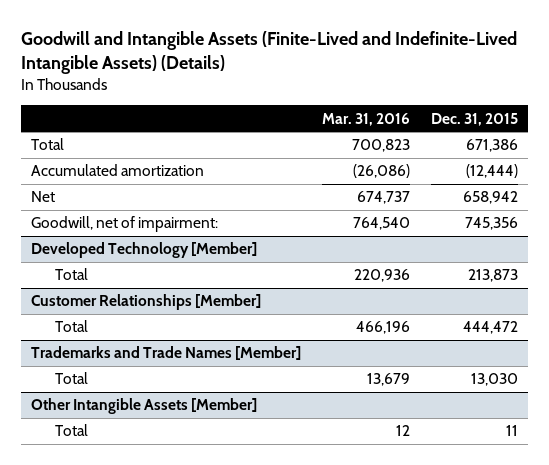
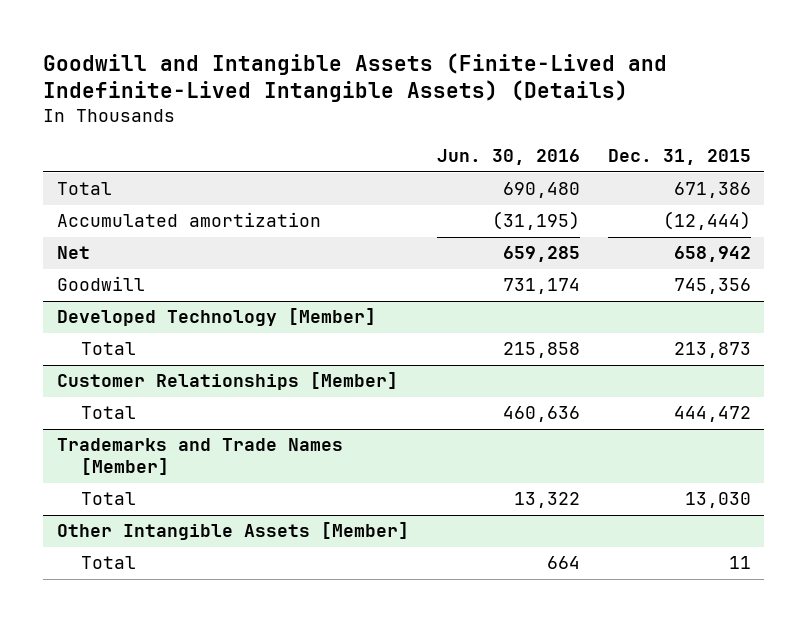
[322,112,411,126] Mar. 31, 2016 -> none
none -> [436,149,580,166] Jun. 30, 2016
[31,216,219,233] Goodwill, net of impairment: -> [57,276,146,292] Goodwill

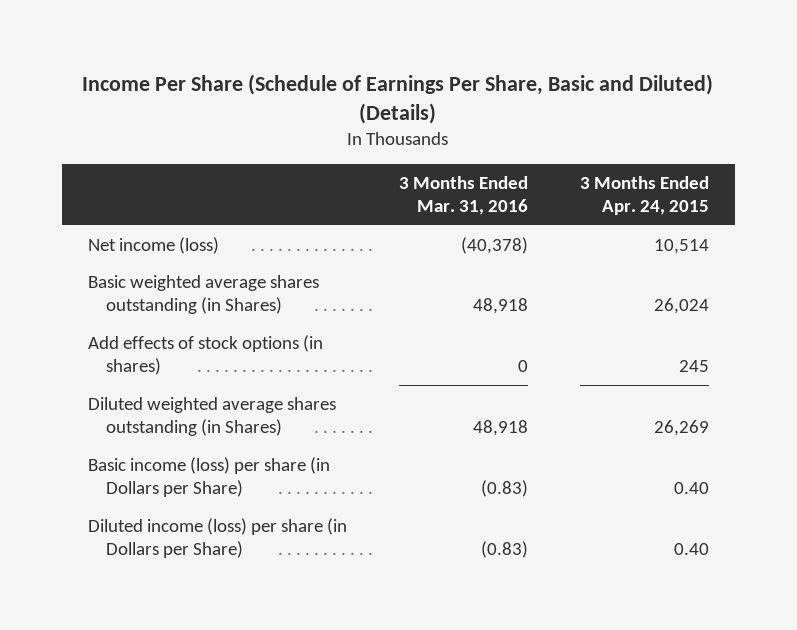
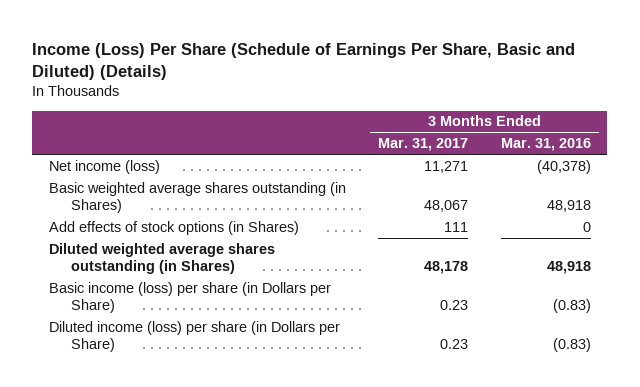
[82,73,714,124] Income Per Share (Schedule of Earnings Per Share, Basic and Diluted) (Details) -> [32,42,576,80] Income (Loss) Per Share (Schedule of Earnings Per Share, Basic and Diluted) (Details)
[579,175,709,216] 3 Months Ended Apr. 24, 2015 -> none
none -> [378,138,469,152] Mar. 31, 2017
[87,334,323,376] Add effects of stock options (in shares) -> [48,220,299,235] Add effects of stock options (in Shares)

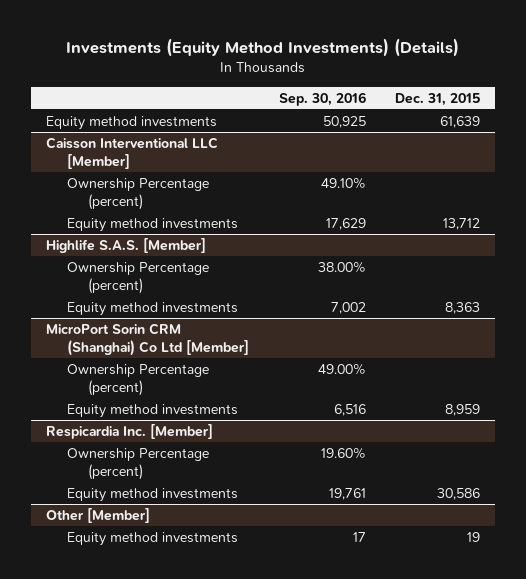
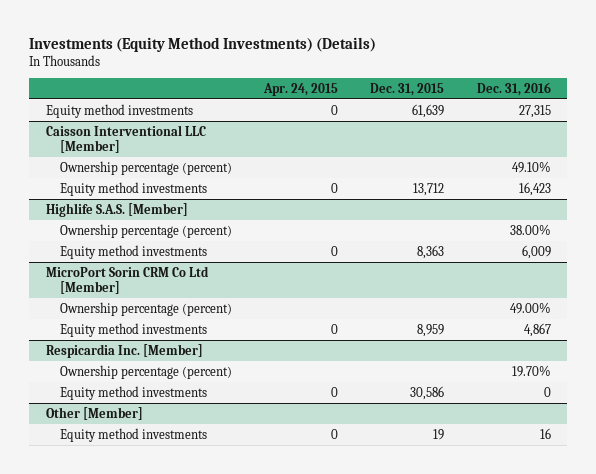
[278,91,366,106] Sep. 30, 2016 -> none
none -> [263,82,339,96] Apr. 24, 2015
none -> [476,81,551,96] Dec. 31, 2016
[66,177,209,210] Ownership Percentage (percent) -> [59,160,232,175] Ownership percentage (percent)
[66,261,209,294] Ownership Percentage (percent) -> [59,223,232,238] Ownership percentage (percent)
[45,322,249,356] MicroPort Sorin CRM (Shanghai) Co Ltd [Member] -> [45,265,209,295] MicroPort Sorin CRM Co Ltd [Member]
[66,363,209,396] Ownership Percentage (percent) -> [59,301,232,316] Ownership percentage (percent)
[66,447,209,480] Ownership Percentage (percent) -> [59,364,232,379] Ownership percentage (percent)

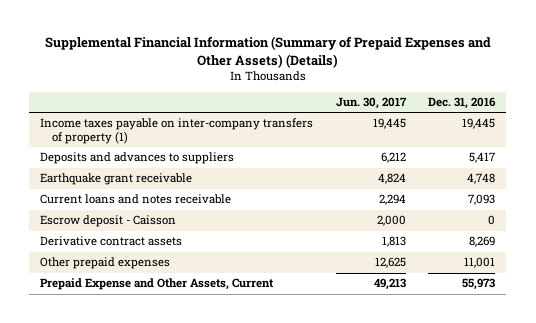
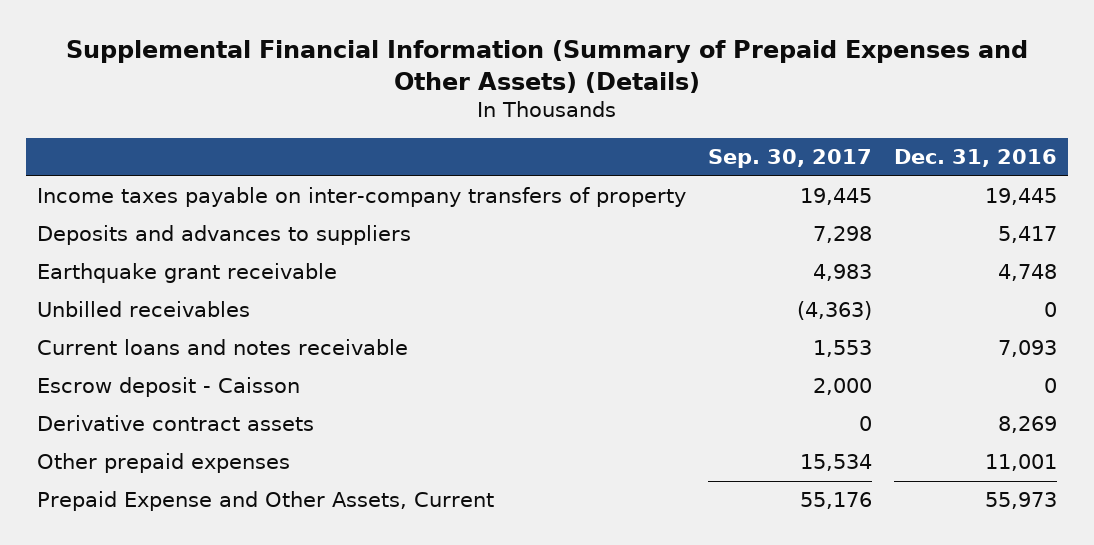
[335,96,407,109] Jun. 30, 2017 -> none
none -> [707,149,872,169] Sep. 30, 2017
[40,118,314,145] Income taxes payable on inter-company transfers of property (1) -> [37,187,687,208] Income taxes payable on inter-company transfers of property
none -> [37,301,251,318] Unbilled receivables

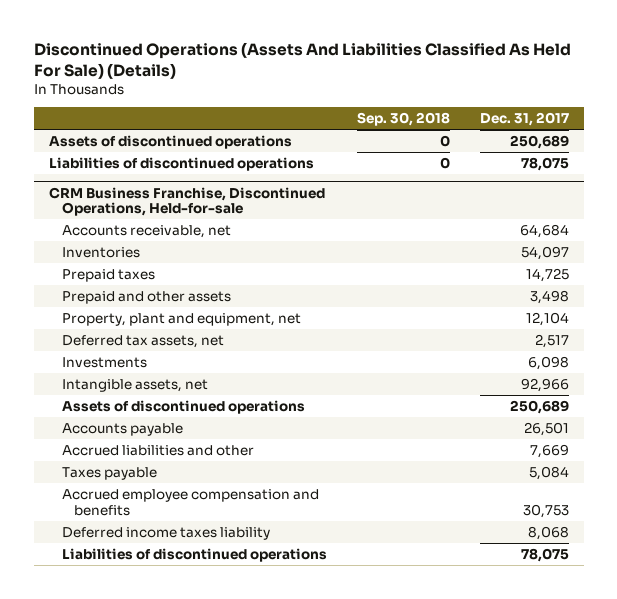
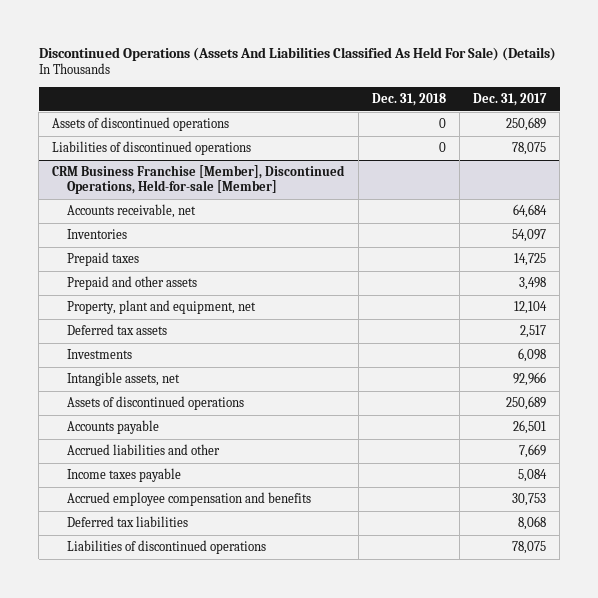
[356,112,450,127] Sep. 30, 2018 -> none
none -> [371,93,446,107] Dec. 31, 2018
[48,186,325,217] CRM Business Franchise, Discontinued Operations, Held-for-sale -> [52,165,346,195] CRM Business Franchise [Member], Discontinued Operations, Held-for-sale [Member]
[61,334,224,348] Deferred tax assets, net -> [66,324,167,336] Deferred tax assets
[61,466,157,480] Taxes payable -> [66,468,181,483] Income taxes payable
[61,526,270,540] Deferred income taxes liability -> [66,516,188,528] Deferred tax liabilities

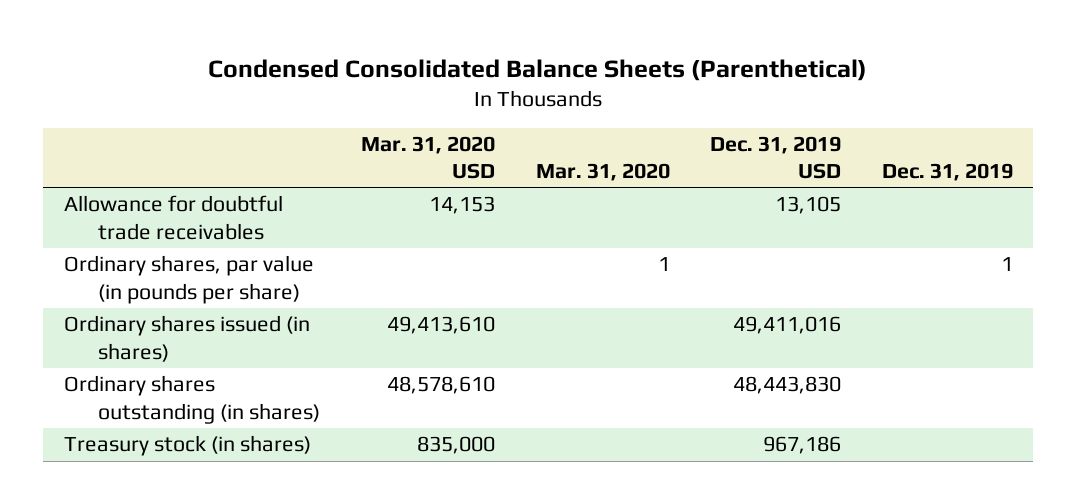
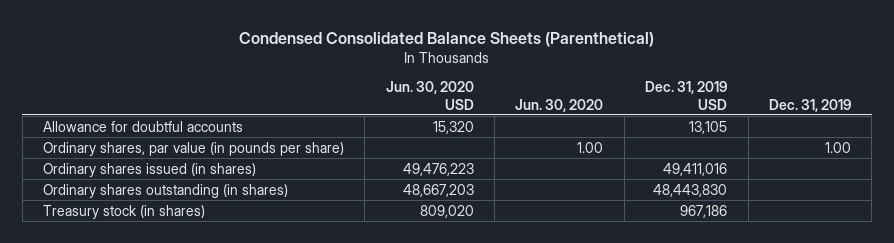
[360,135,495,180] Mar. 31, 2020 USD -> none
[535,163,670,182] Mar. 31, 2020 -> none
none -> [385,81,474,110] Jun. 30, 2020 USD
none -> [515,98,604,112] Jun. 30, 2020
[63,195,283,240] Allowance for doubtful trade receivables -> [42,120,243,132] Allowance for doubtful accounts
[1001,257,1014,272] 1 -> [824,141,851,153] 1.00

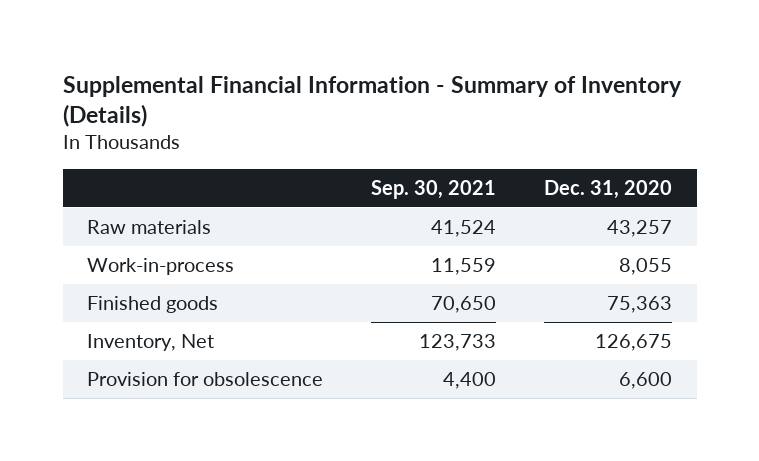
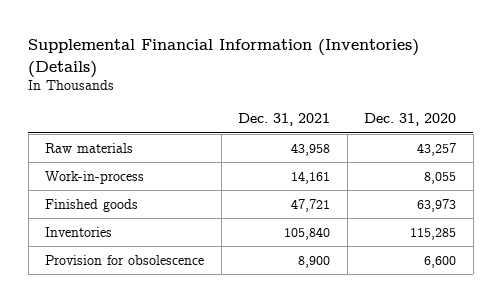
[62,75,682,128] Supplemental Financial Information - Summary of Inventory (Details) -> [28,38,420,78] Supplemental Financial Information (Inventories) (Details)
[371,179,497,199] Sep. 30, 2021 -> none
none -> [238,113,331,127] Dec. 31, 2021
[86,333,214,351] Inventory, Net -> none
[607,295,673,313] 75,363 -> [417,198,457,212] 63,973
none -> [45,226,113,237] Inventories

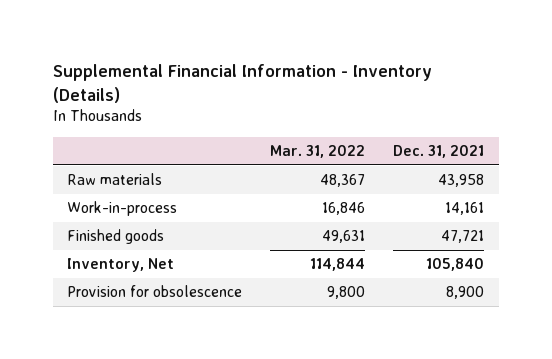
[28,38,420,78] Supplemental Financial Information (Inventories) (Details) -> [53,63,433,103] Supplemental Financial Information - Inventory (Details)
[364,113,457,127] Dec. 31, 2020 -> none
none -> [270,145,366,159] Mar. 31, 2022
[45,226,113,237] Inventories -> [67,258,175,273] Inventory, Net

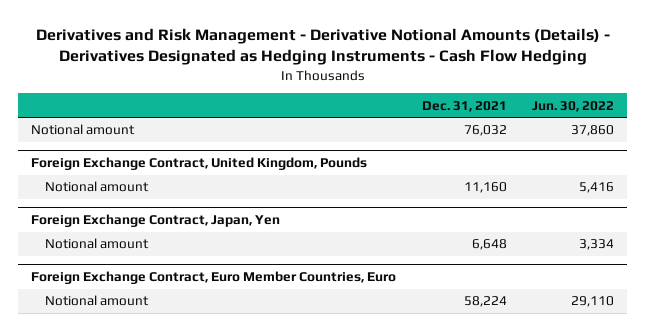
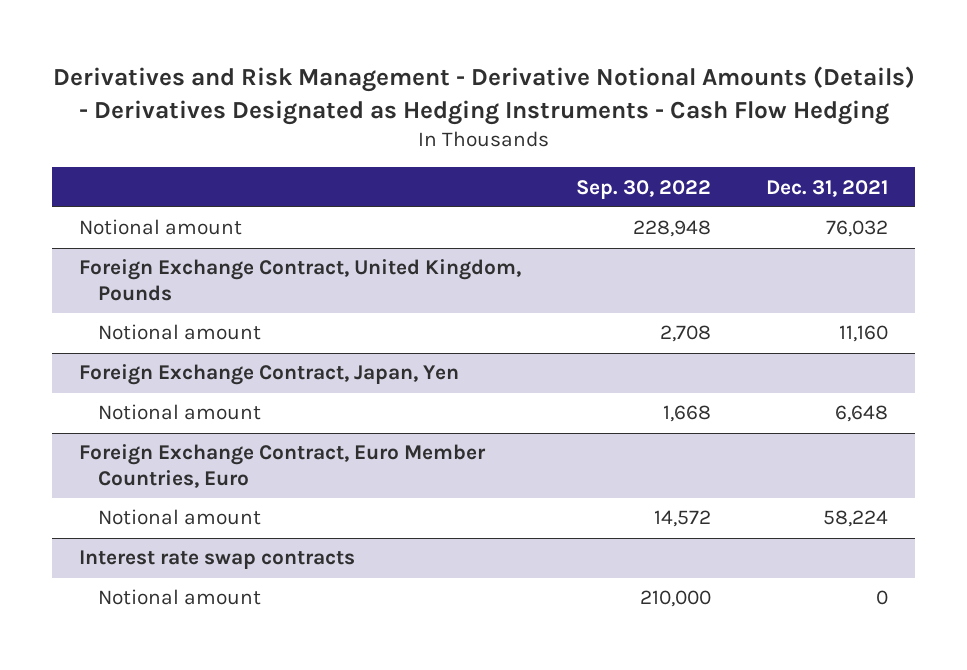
[532,100,615,112] Jun. 30, 2022 -> none
none -> [576,179,712,199] Sep. 30, 2022
none -> [79,550,356,570] Interest rate swap contracts
none -> [97,589,261,606] Notional amount

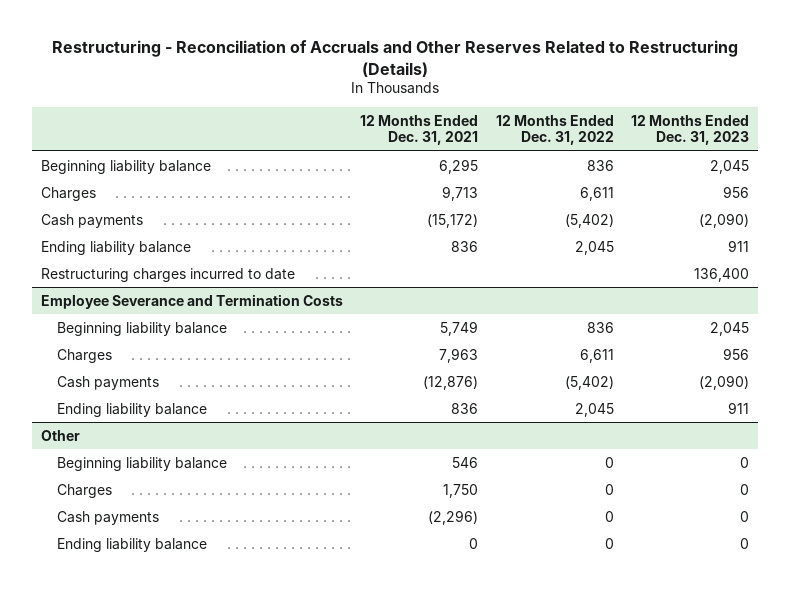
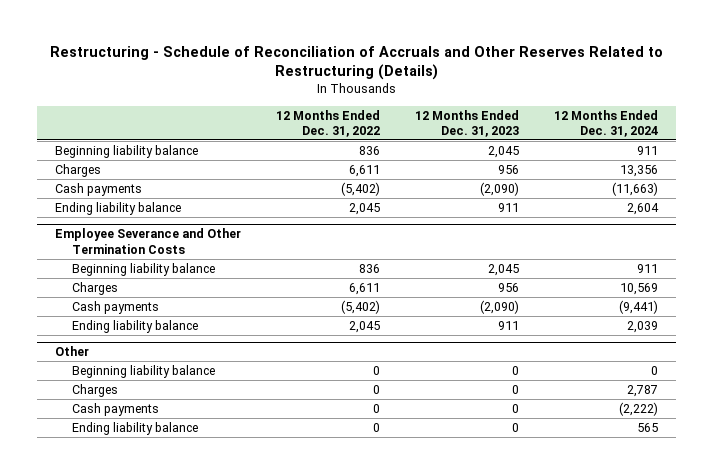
[51,40,738,77] Restructuring - Reconciliation of Accruals and Other Reserves Related to Restructuring (Details) -> [49,45,663,81] Restructuring - Schedule of Reconciliation of Accruals and Other Reserves Related to Restructuring (Details)
[360,114,479,146] 12 Months Ended Dec. 31, 2021 -> none
none -> [554,109,659,137] 12 Months Ended Dec. 31, 2024
[40,267,295,282] Restructuring charges incurred to date -> none
[40,293,343,309] Employee Severance and Termination Costs -> [55,228,242,254] Employee Severance and Other Termination Costs

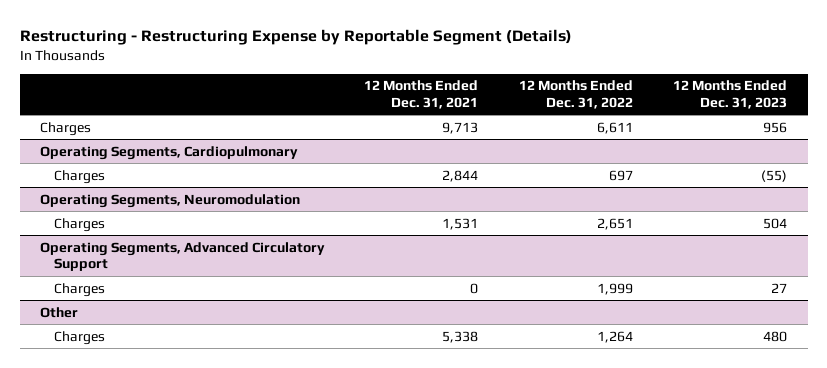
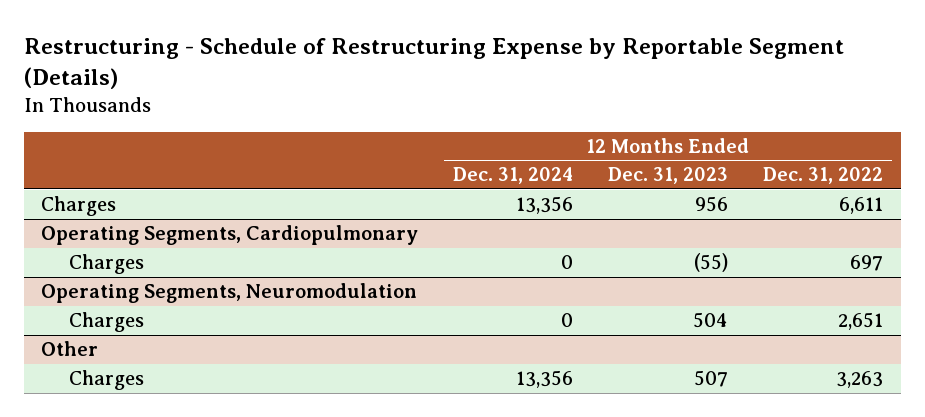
[19,29,572,46] Restructuring - Restructuring Expense by Reportable Segment (Details) -> [23,38,844,90] Restructuring - Schedule of Restructuring Expense by Reportable Segment (Details)
[364,80,479,109] 12 Months Ended Dec. 31, 2021 -> none
none -> [453,167,574,185] Dec. 31, 2024
[39,241,325,272] Operating Segments, Advanced Circulatory Support -> none
[54,282,106,297] Charges -> none
[596,330,633,343] 1,264 -> [836,371,884,389] 3,263
[763,330,788,342] 480 -> [694,370,729,388] 507

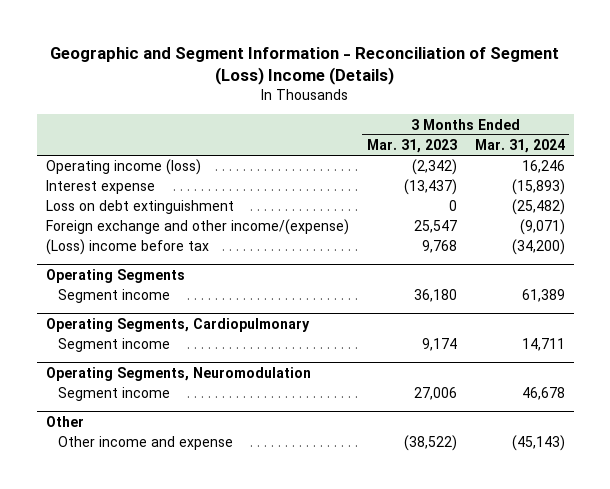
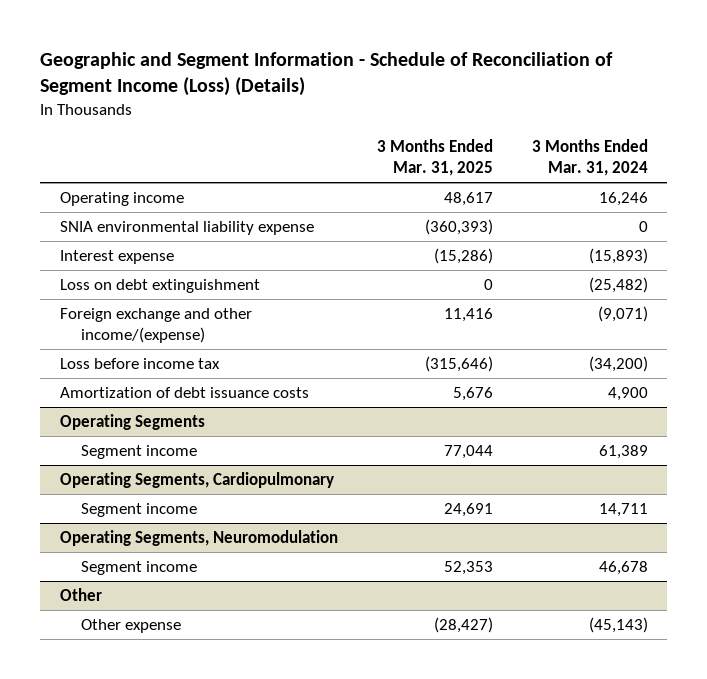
[50,46,560,85] Geographic and Segment Information - Reconciliation of Segment (Loss) Income (Details) -> [39,52,613,97] Geographic and Segment Information - Schedule of Reconciliation of Segment Income (Loss) (Details)
[366,139,457,154] Mar. 31, 2023 -> none
none -> [376,138,493,177] 3 Months Ended Mar. 31, 2025
[45,159,201,176] Operating income (loss) -> [59,191,184,206] Operating income
none -> [59,220,314,235] SNIA environmental liability expense
[45,239,209,256] (Loss) income before tax -> [59,357,220,369] Loss before income tax
none -> [59,386,309,398] Amortization of debt issuance costs
[57,436,233,451] Other income and expense -> [80,618,181,633] Other expense

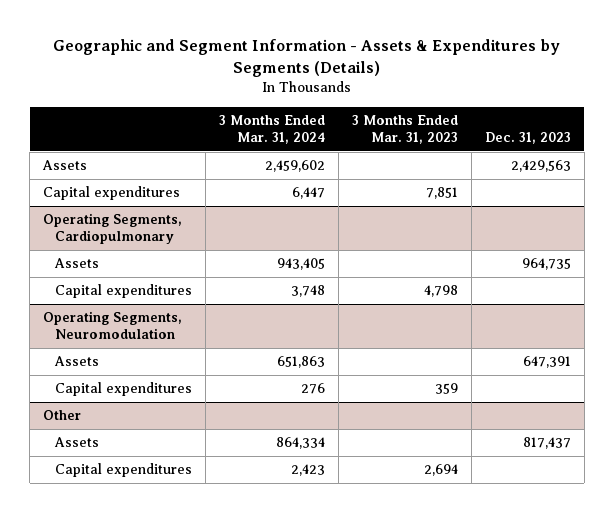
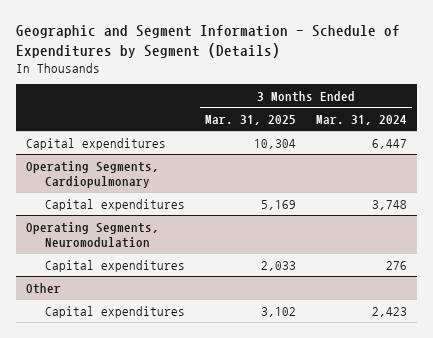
[52,39,560,78] Geographic and Segment Information - Assets & Expenditures by Segments (Details) -> [15,25,400,58] Geographic and Segment Information - Schedule of Expenditures by Segment (Details)
[351,114,458,144] 3 Months Ended Mar. 31, 2023 -> none
[484,131,571,144] Dec. 31, 2023 -> none
none -> [204,114,296,125] Mar. 31, 2025
[42,160,88,171] Assets -> none
[54,258,100,269] Assets -> none
[54,356,100,367] Assets -> none
[54,437,100,448] Assets -> none

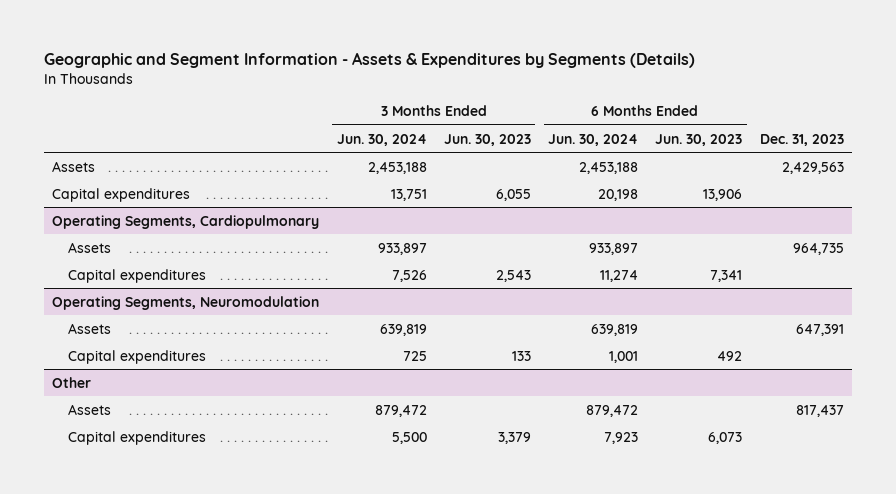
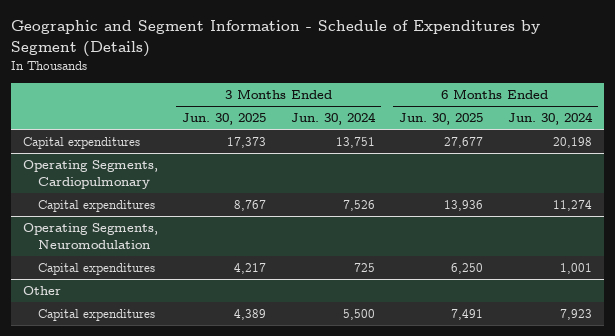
[43,52,695,69] Geographic and Segment Information - Assets & Expenditures by Segments (Details) -> [10,20,540,57] Geographic and Segment Information - Schedule of Expenditures by Segment (Details)
[443,133,531,146] Jun. 30, 2023 -> none
[655,133,743,146] Jun. 30, 2023 -> none
[759,133,844,146] Dec. 31, 2023 -> none
none -> [182,113,267,126] Jun. 30, 2025
none -> [399,113,484,126] Jun. 30, 2025
[52,160,96,172] Assets -> none
[68,241,112,253] Assets -> none
[68,322,112,334] Assets -> none
[68,403,112,415] Assets -> none

